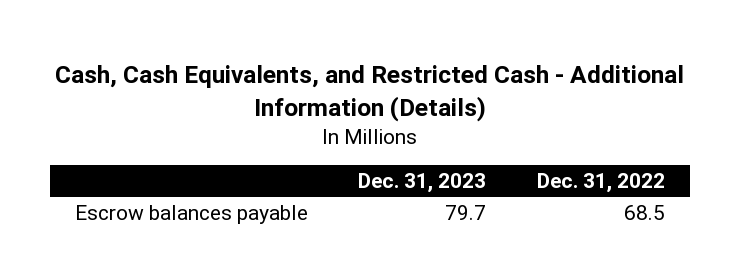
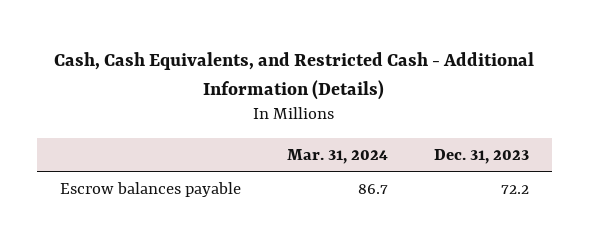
[536,173,665,194] Dec. 31, 2022 -> none
none -> [286,148,388,164] Mar. 31, 2024
[445,205,487,221] 79.7 -> [500,184,529,194] 72.2

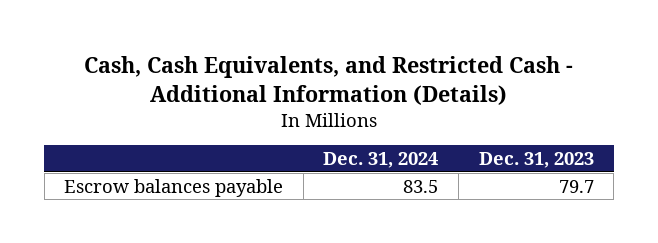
[286,148,388,164] Mar. 31, 2024 -> none
none -> [323,152,439,169] Dec. 31, 2024
[500,184,529,194] 72.2 -> [558,179,594,193] 79.7

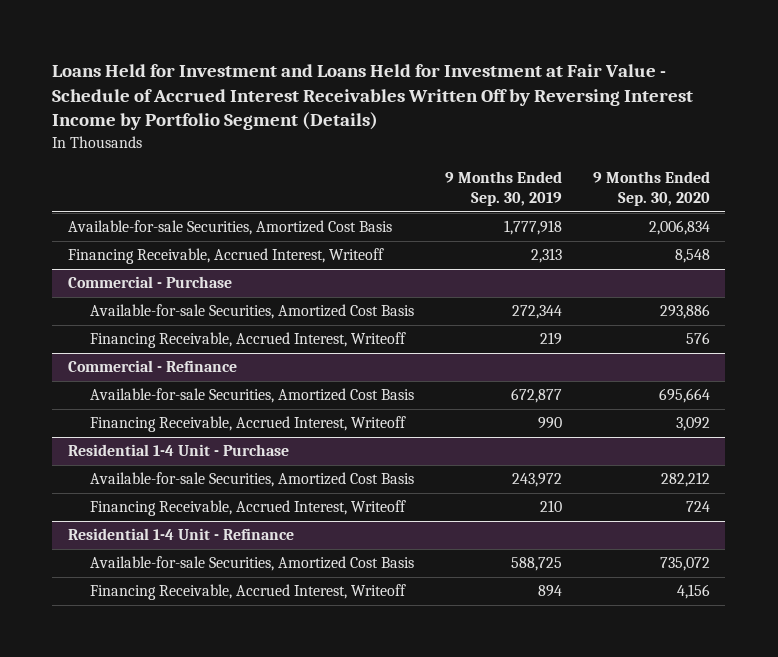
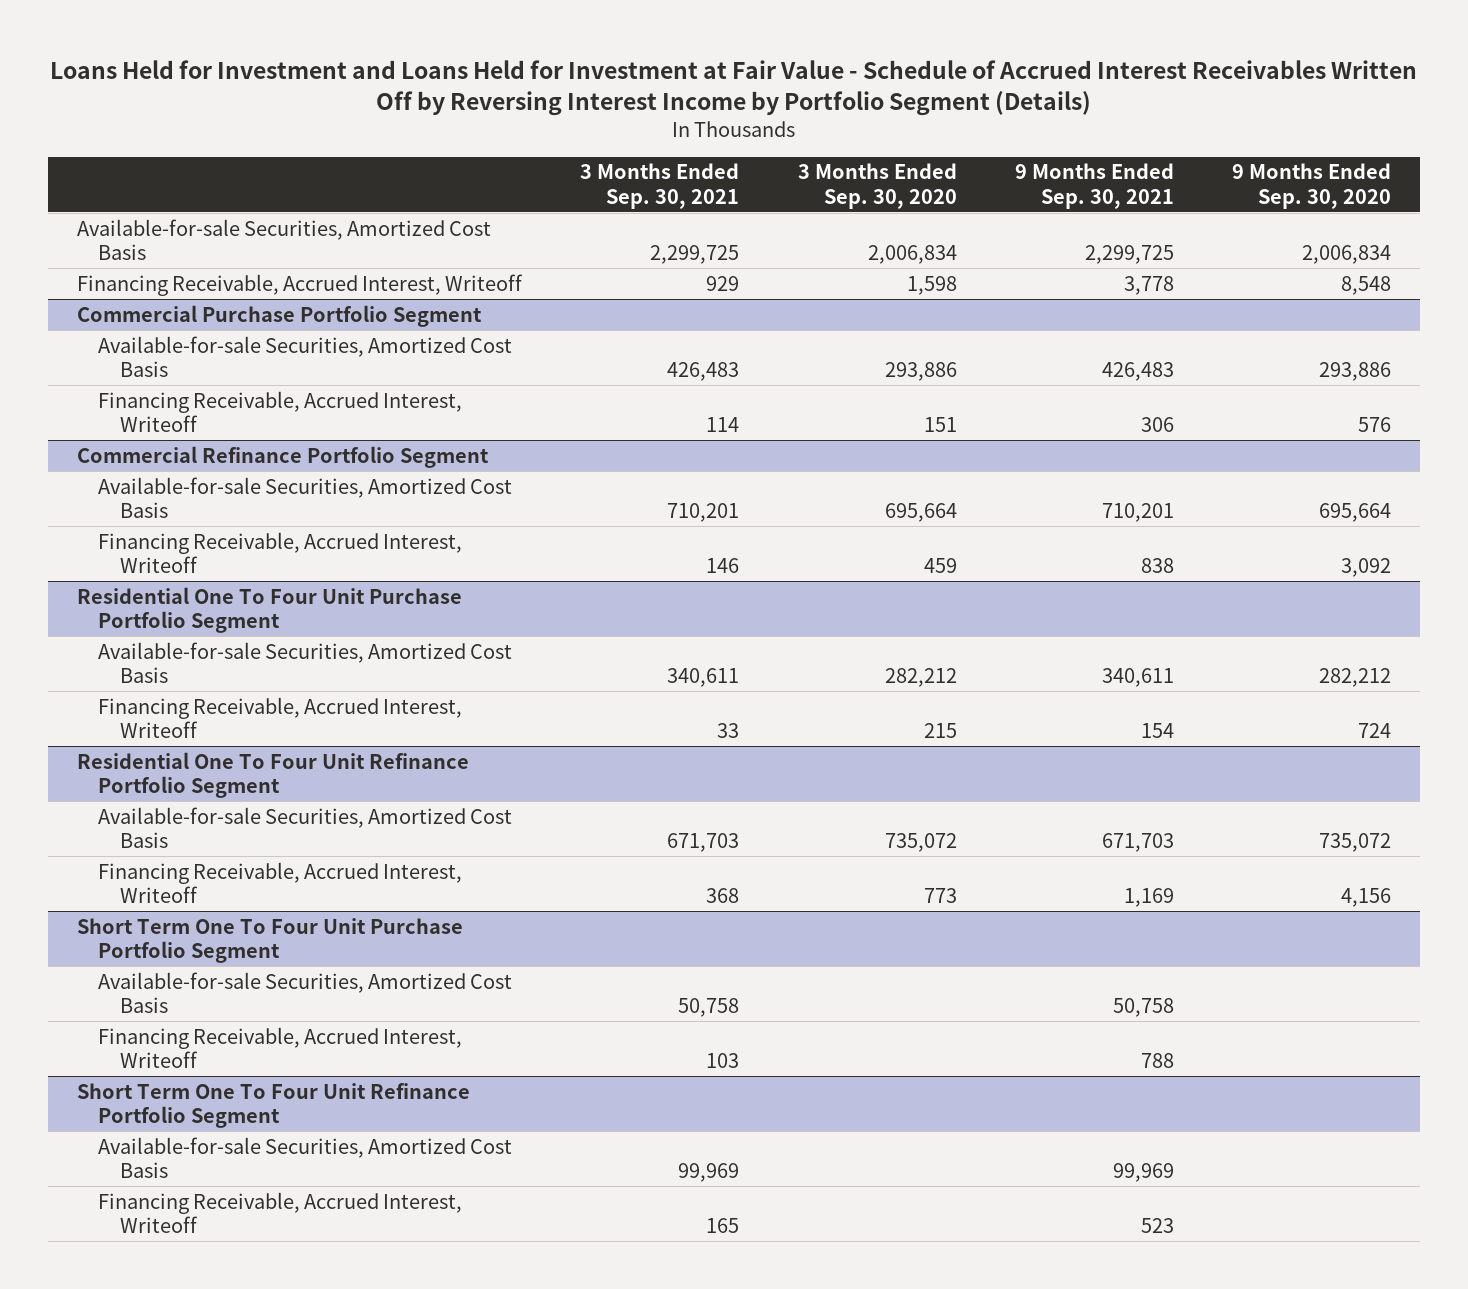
[445,170,563,207] 9 Months Ended Sep. 30, 2019 -> none
none -> [580,163,740,209] 3 Months Ended Sep. 30, 2021
none -> [797,163,957,209] 3 Months Ended Sep. 30, 2020
none -> [1014,163,1174,209] 9 Months Ended Sep. 30, 2021
[67,276,232,289] Commercial - Purchase -> [77,304,483,327] Commercial Purchase Portfolio Segment
[67,360,237,373] Commercial - Refinance -> [77,445,490,468] Commercial Refinance Portfolio Segment
[67,444,289,457] Residential 1-4 Unit - Purchase -> [77,586,463,634] Residential One To Four Unit Purchase Portfolio Segment
[67,528,294,541] Residential 1-4 Unit - Refinance -> [77,751,470,799] Residential One To Four Unit Refinance Portfolio Segment
none -> [77,917,464,964] Short Term One To Four Unit Purchase Portfolio Segment
none -> [98,971,513,1014] Available-for-sale Securities, Amortized Cost Basis
none -> [98,1026,463,1069] Financing Receivable, Accrued Interest, Writeoff
none -> [77,1082,471,1129] Short Term One To Four Unit Refinance Portfolio Segment
none -> [98,1136,513,1179] Available-for-sale Securities, Amortized Cost Basis
none -> [98,1191,463,1234] Financing Receivable, Accrued Interest, Writeoff

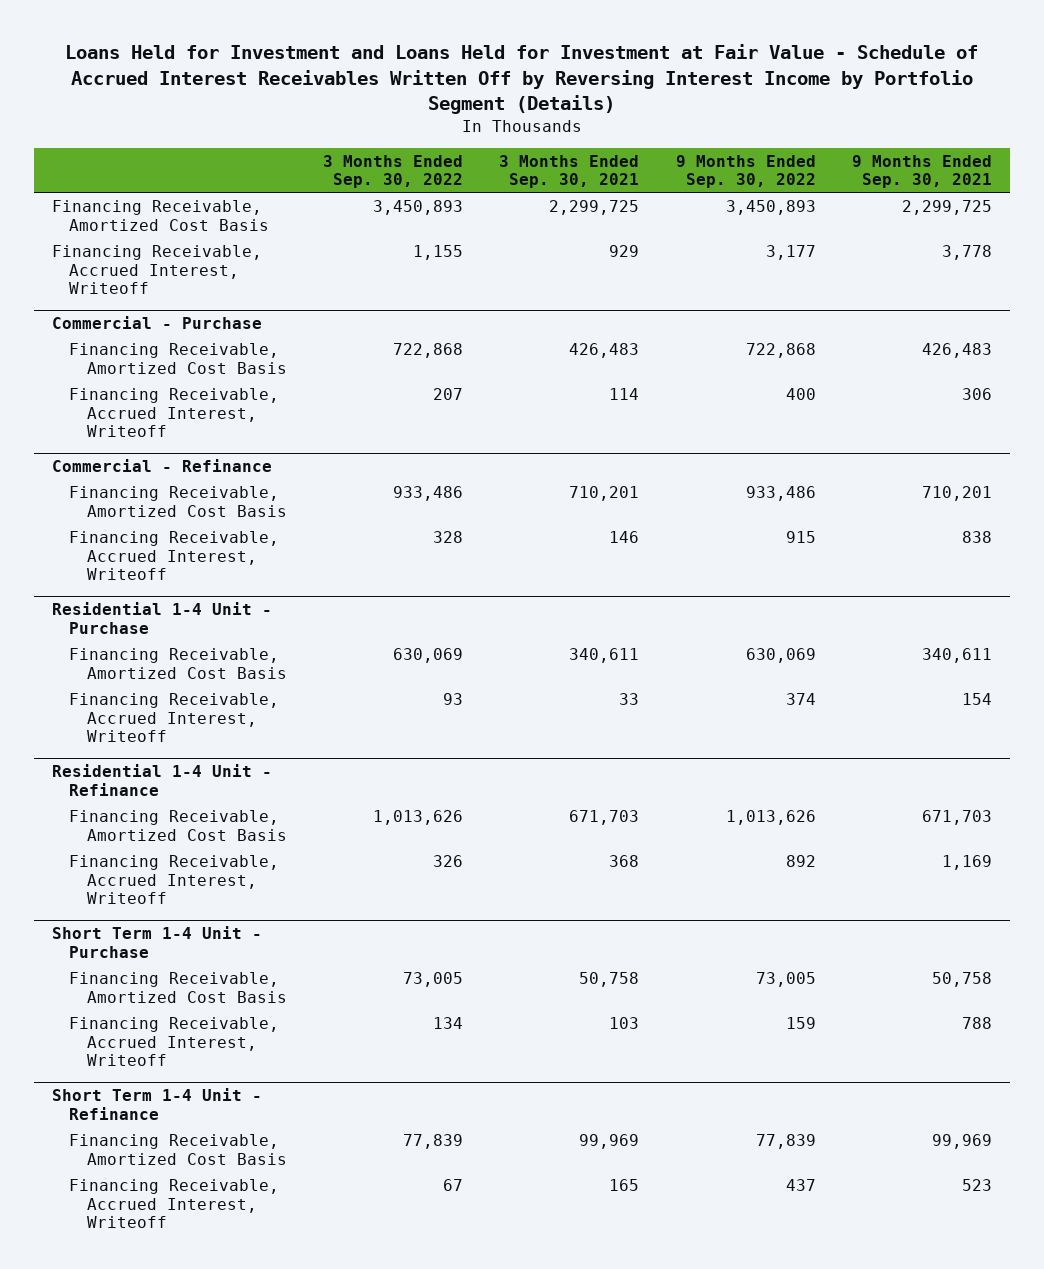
[797,163,957,209] 3 Months Ended Sep. 30, 2020 -> none
[1232,163,1392,209] 9 Months Ended Sep. 30, 2020 -> none
none -> [322,154,463,189] 3 Months Ended Sep. 30, 2022
none -> [675,154,816,189] 9 Months Ended Sep. 30, 2022
[77,218,492,261] Available-for-sale Securities, Amortized Cost Basis -> [52,199,270,231] Financing Receivable, Amortized Cost Basis
[77,304,483,327] Commercial Purchase Portfolio Segment -> [52,316,263,330] Commercial - Purchase
[98,335,513,378] Available-for-sale Securities, Amortized Cost Basis -> [69,342,287,374] Financing Receivable, Amortized Cost Basis
[77,445,490,468] Commercial Refinance Portfolio Segment -> [52,459,273,473] Commercial - Refinance
[98,476,513,519] Available-for-sale Securities, Amortized Cost Basis -> [69,485,287,517] Financing Receivable, Amortized Cost Basis
[77,586,463,634] Residential One To Four Unit Purchase Portfolio Segment -> [52,602,273,634] Residential 1-4 Unit - Purchase
[98,641,513,684] Available-for-sale Securities, Amortized Cost Basis -> [69,647,287,679] Financing Receivable, Amortized Cost Basis
[77,751,470,799] Residential One To Four Unit Refinance Portfolio Segment -> [52,764,273,796] Residential 1-4 Unit - Refinance
[98,806,513,849] Available-for-sale Securities, Amortized Cost Basis -> [69,809,287,841] Financing Receivable, Amortized Cost Basis
[77,917,464,964] Short Term One To Four Unit Purchase Portfolio Segment -> [52,926,263,958] Short Term 1-4 Unit - Purchase
[98,971,513,1014] Available-for-sale Securities, Amortized Cost Basis -> [69,971,287,1003] Financing Receivable, Amortized Cost Basis
[77,1082,471,1129] Short Term One To Four Unit Refinance Portfolio Segment -> [52,1088,263,1120] Short Term 1-4 Unit - Refinance
[98,1136,513,1179] Available-for-sale Securities, Amortized Cost Basis -> [69,1133,287,1165] Financing Receivable, Amortized Cost Basis

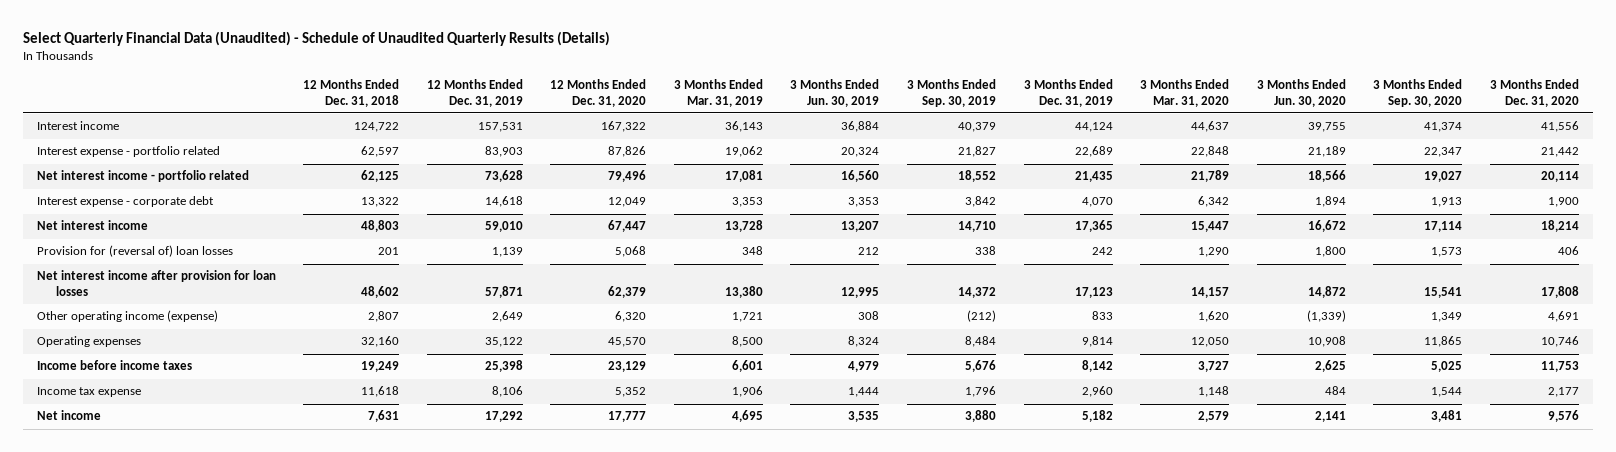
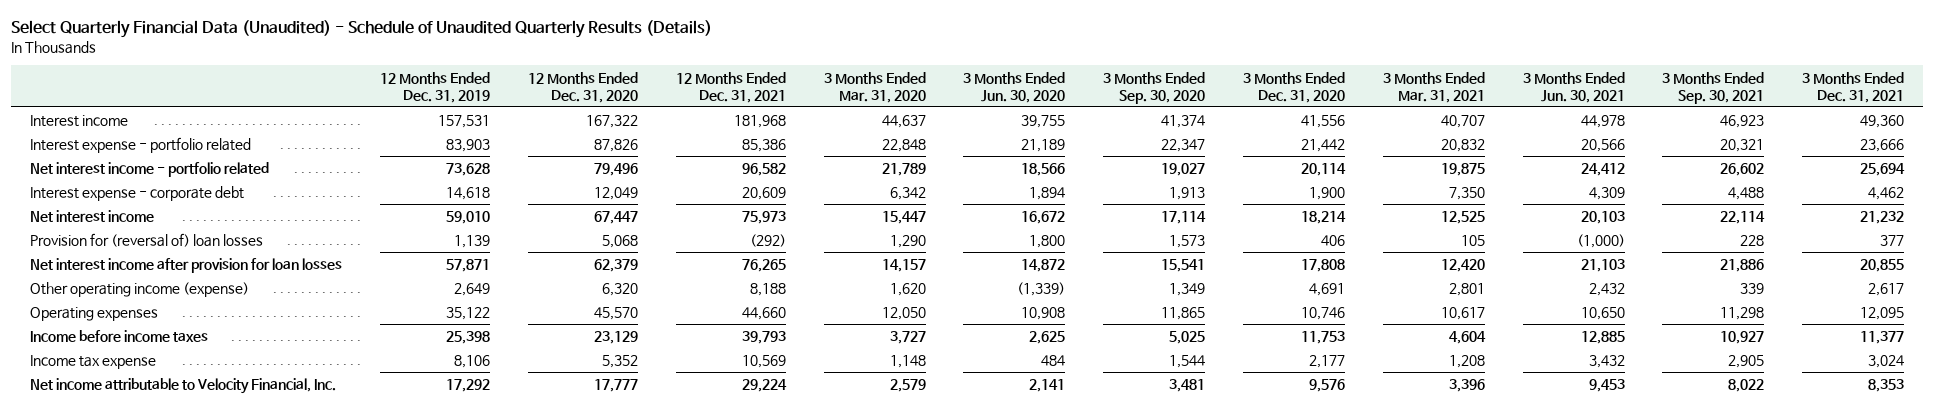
[303,79,400,107] 12 Months Ended Dec. 31, 2018 -> none
[673,79,763,107] 3 Months Ended Mar. 31, 2019 -> none
[790,79,880,107] 3 Months Ended Jun. 30, 2019 -> none
[907,79,997,107] 3 Months Ended Sep. 30, 2019 -> none
[1023,79,1113,107] 3 Months Ended Dec. 31, 2019 -> none
none -> [675,71,786,103] 12 Months Ended Dec. 31, 2021
none -> [1382,71,1485,103] 3 Months Ended Mar. 31, 2021
none -> [1522,71,1625,103] 3 Months Ended Jun. 30, 2021
none -> [1662,71,1765,104] 3 Months Ended Sep. 30, 2021
none -> [1802,71,1905,103] 3 Months Ended Dec. 31, 2021
[36,410,101,421] Net income -> [30,378,337,395] Net income attributable to Velocity Financial, Inc.

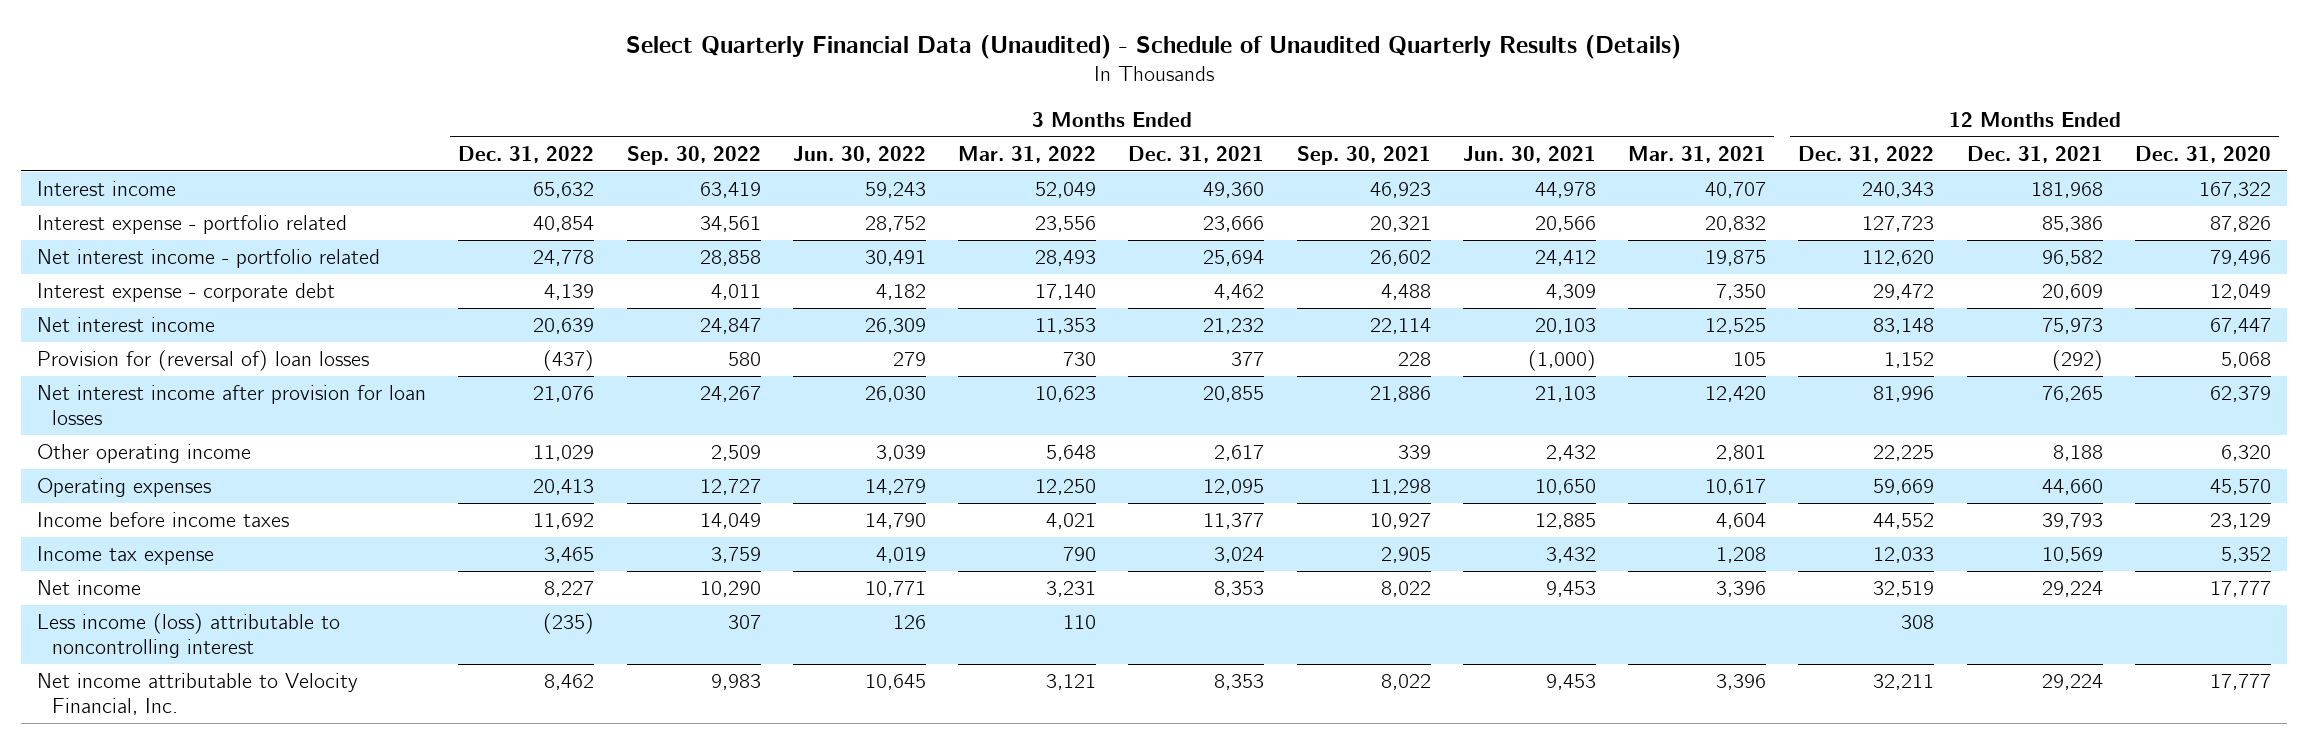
[380,71,491,103] 12 Months Ended Dec. 31, 2019 -> none
[823,71,926,103] 3 Months Ended Mar. 31, 2020 -> none
[963,71,1066,103] 3 Months Ended Jun. 30, 2020 -> none
[1103,71,1206,104] 3 Months Ended Sep. 30, 2020 -> none
[1243,71,1346,103] 3 Months Ended Dec. 31, 2020 -> none
none -> [458,145,595,163] Dec. 31, 2022
none -> [626,145,761,165] Sep. 30, 2022
none -> [792,145,926,163] Jun. 30, 2022
none -> [958,145,1097,163] Mar. 31, 2022
none -> [1798,145,1935,163] Dec. 31, 2022
[30,282,250,298] Other operating income (expense) -> [37,444,252,464] Other operating income
none -> [37,580,142,596] Net income
none -> [37,613,341,658] Less income (loss) attributable to noncontrolling interest

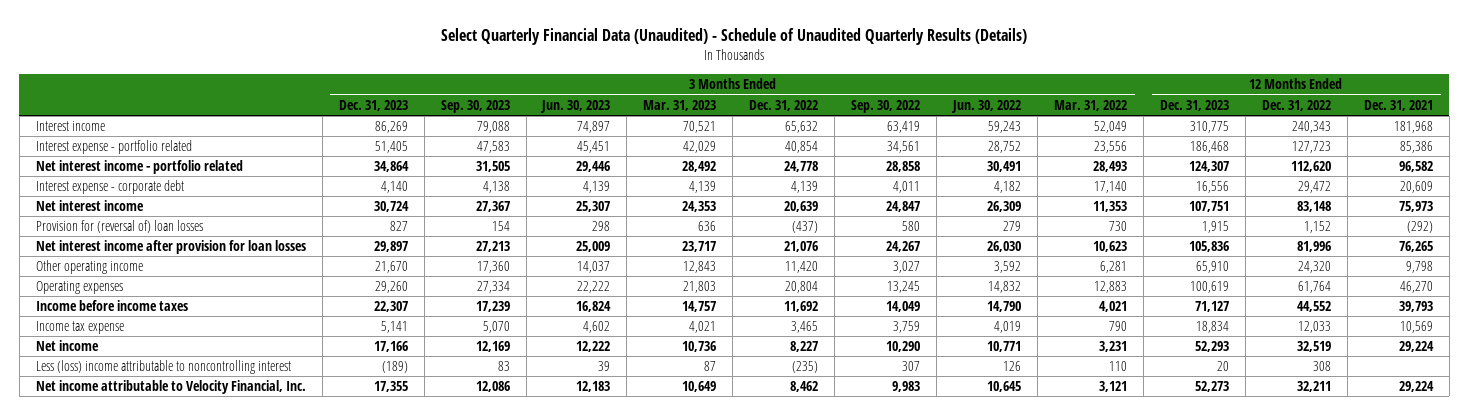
[1128,145,1265,163] Dec. 31, 2021 -> none
[1296,145,1431,165] Sep. 30, 2021 -> none
[1462,145,1596,163] Jun. 30, 2021 -> none
[1628,145,1767,163] Mar. 31, 2021 -> none
[2134,145,2271,163] Dec. 31, 2020 -> none
none -> [338,99,408,111] Dec. 31, 2023
none -> [440,99,510,113] Sep. 30, 2023
none -> [540,99,611,113] Jun. 30, 2023
none -> [643,99,717,111] Mar. 31, 2023
none -> [1159,99,1229,111] Dec. 31, 2023
[533,445,595,462] 11,029 -> [785,261,819,274] 11,420
[710,445,761,462] 2,509 -> [893,261,921,274] 3,027
[875,445,926,462] 3,039 -> [994,261,1022,274] 3,592
[1046,445,1097,462] 5,648 -> [1099,261,1127,274] 6,281
[1873,445,1935,462] 22,225 -> [1297,261,1331,274] 24,320
[2052,445,2103,462] 8,188 -> [1405,261,1433,274] 9,798
[533,479,595,496] 20,413 -> [785,281,819,294] 20,804
[699,479,761,496] 12,727 -> [887,281,921,294] 13,245
[864,479,926,496] 14,279 -> [988,281,1022,294] 14,832
[1035,479,1097,496] 12,250 -> [1093,281,1127,294] 12,883
[1873,479,1935,496] 59,669 -> [1297,281,1331,294] 61,764
[2041,479,2103,496] 44,660 -> [1399,281,1433,294] 46,270
[37,613,341,658] Less income (loss) attributable to noncontrolling interest -> [35,360,291,375] Less (loss) income attributable to noncontrolling interest

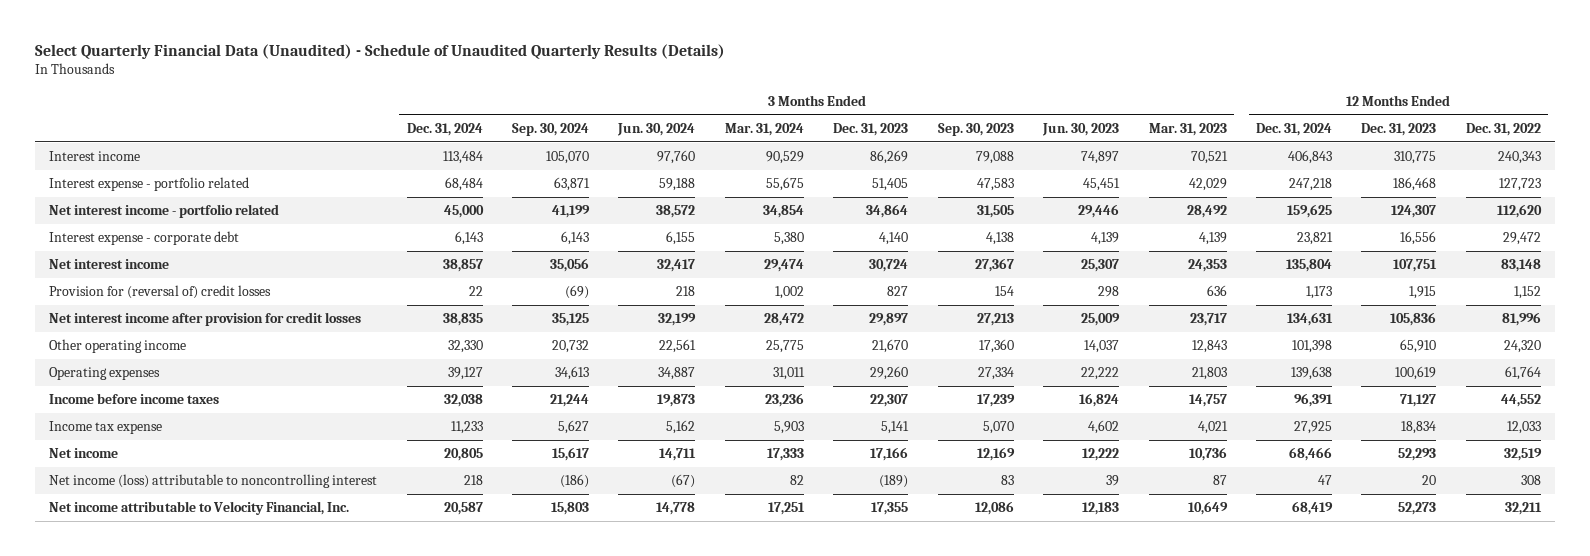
[749,99,819,111] Dec. 31, 2022 -> none
[851,99,921,113] Sep. 30, 2022 -> none
[951,99,1022,113] Jun. 30, 2022 -> none
[1053,99,1127,111] Mar. 31, 2022 -> none
[1363,99,1433,111] Dec. 31, 2021 -> none
none -> [406,122,483,136] Dec. 31, 2024
none -> [512,122,590,136] Sep. 30, 2024
none -> [617,122,696,136] Jun. 30, 2024
none -> [724,122,804,136] Mar. 31, 2024
none -> [1255,122,1332,136] Dec. 31, 2024
[35,220,203,234] Provision for (reversal of) loan losses -> [49,285,272,300] Provision for (reversal of) credit losses
[35,240,306,255] Net interest income after provision for loan losses -> [49,312,362,327] Net interest income after provision for credit losses
[35,360,291,375] Less (loss) income attributable to noncontrolling interest -> [49,474,378,489] Net income (loss) attributable to noncontrolling interest

